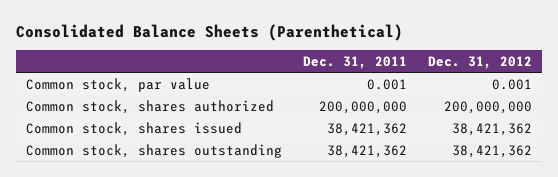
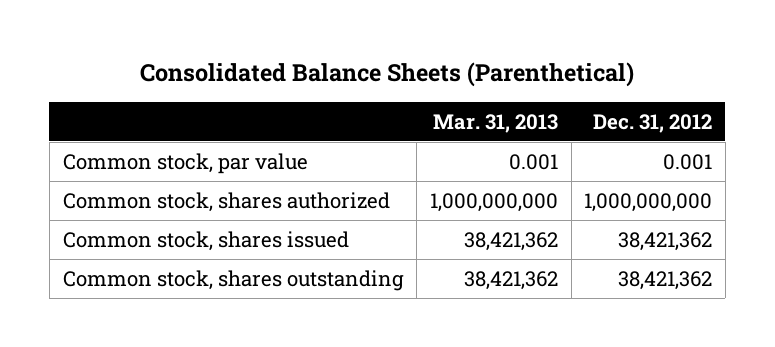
[303,55,408,69] Dec. 31, 2011 -> none
none -> [432,113,558,133] Mar. 31, 2013
[443,100,532,114] 200,000,000 -> [584,192,713,212] 1,000,000,000

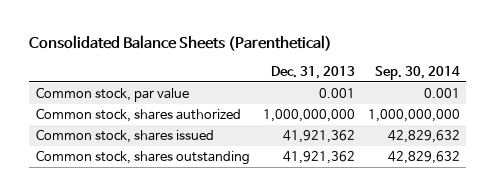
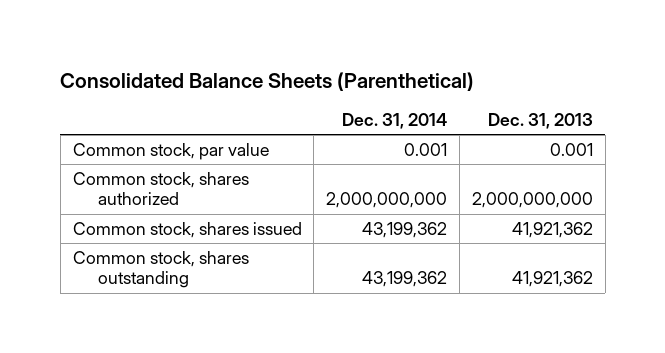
[374,65,460,80] Sep. 30, 2014 -> none
none -> [342,113,448,130] Dec. 31, 2014
[262,108,355,122] 1,000,000,000 -> [471,192,593,209] 2,000,000,000

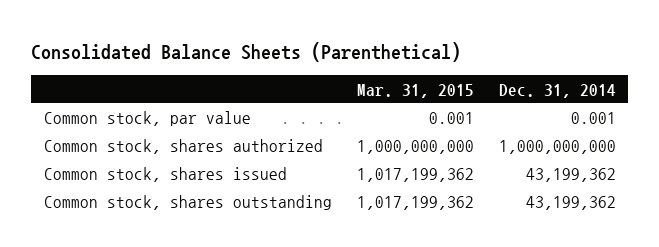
[487,113,593,130] Dec. 31, 2013 -> none
none -> [356,83,474,98] Mar. 31, 2015
[326,192,448,209] 2,000,000,000 -> [498,140,616,155] 1,000,000,000

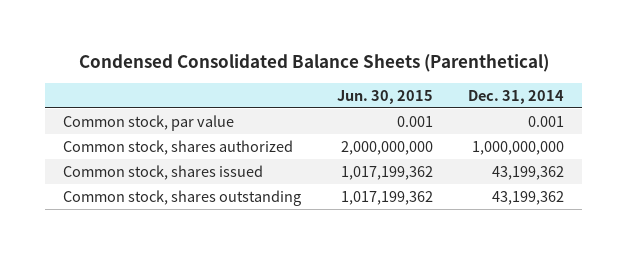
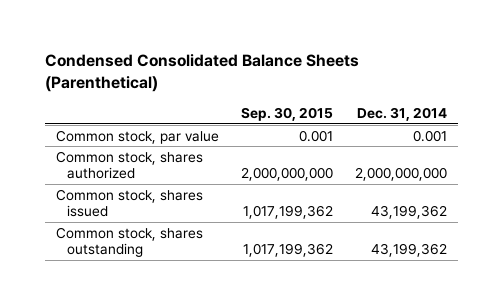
[336,89,433,104] Jun. 30, 2015 -> none
none -> [240,106,333,121] Sep. 30, 2015
[472,140,565,155] 1,000,000,000 -> [354,167,447,182] 2,000,000,000

